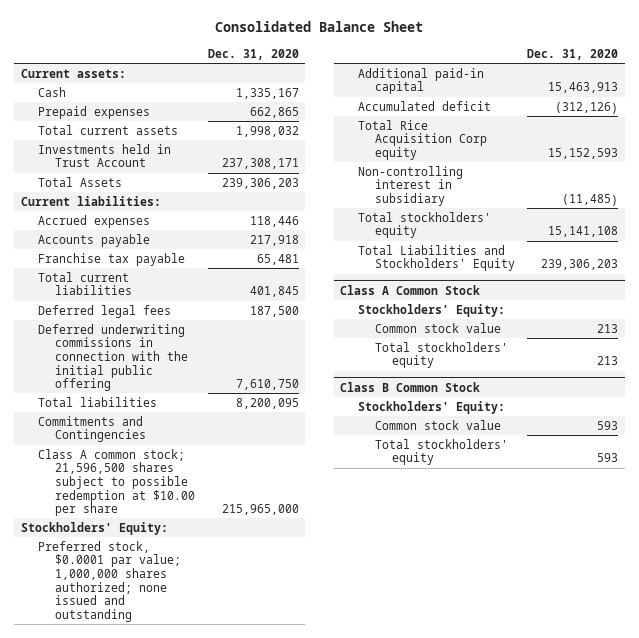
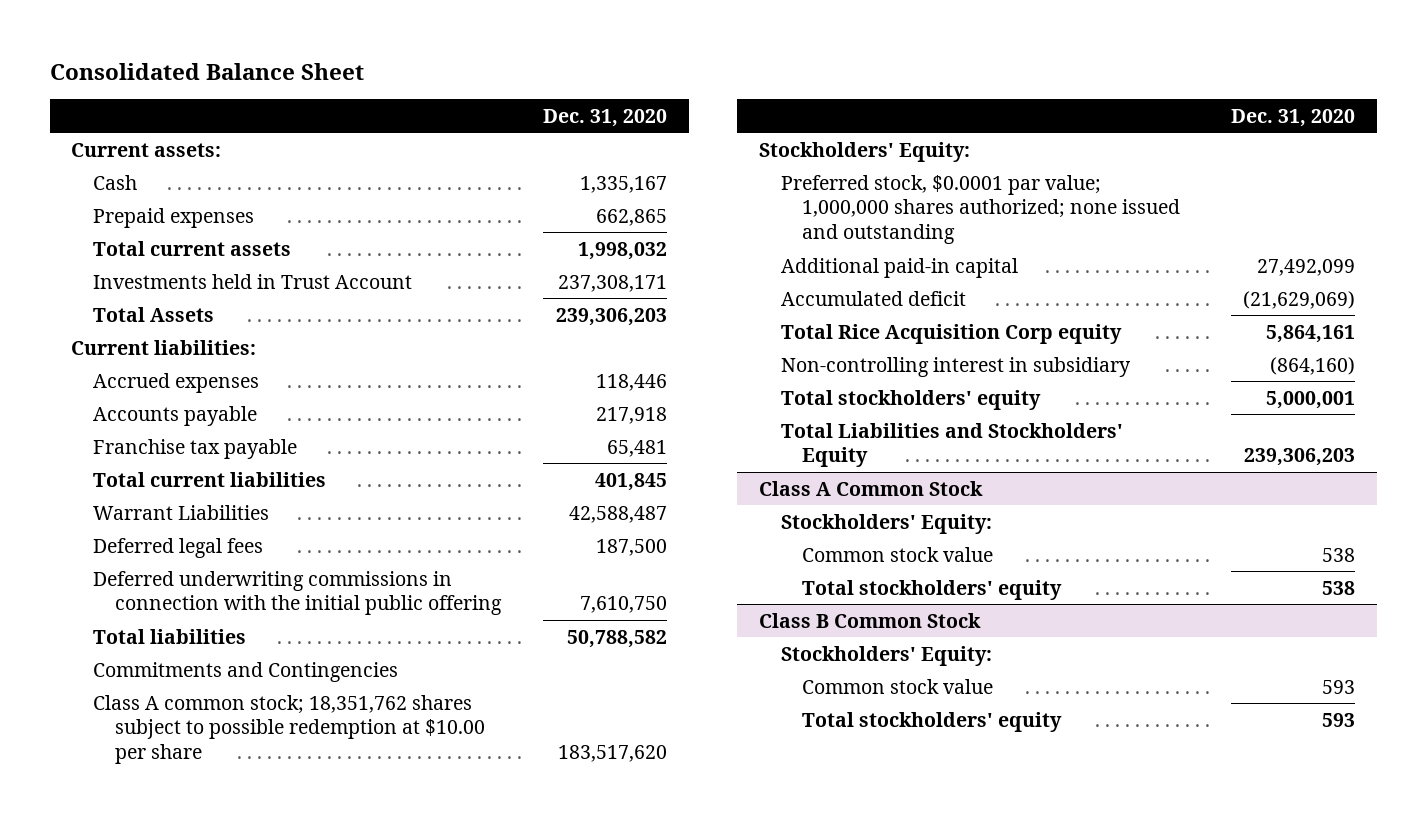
none -> [92,504,269,520] Warrant Liabilities
[235,397,299,409] 8,200,095 -> [567,629,668,648] 50,788,582
[37,448,195,517] Class A common stock; 21,596,500 shares subject to possible redemption at $10.00 per share -> [92,694,485,765] Class A common stock; 18,351,762 shares subject to possible redemption at $10.00 per share
[221,504,299,516] 215,965,000 -> [558,745,668,763] 183,517,620
[548,82,619,94] 15,463,913 -> [1257,258,1356,276] 27,492,099
[555,101,619,114] (312,126) -> [1243,290,1356,309] (21,629,069)
[548,147,619,159] 15,152,593 -> [1266,324,1356,343] 5,864,161
[562,193,619,206] (11,485) -> [1270,356,1356,375] (864,160)
[548,226,619,238] 15,141,108 -> [1266,390,1356,409] 5,000,001
[597,323,619,333] 213 -> [1322,547,1356,562] 538
[597,356,619,366] 213 -> [1322,580,1356,595] 538

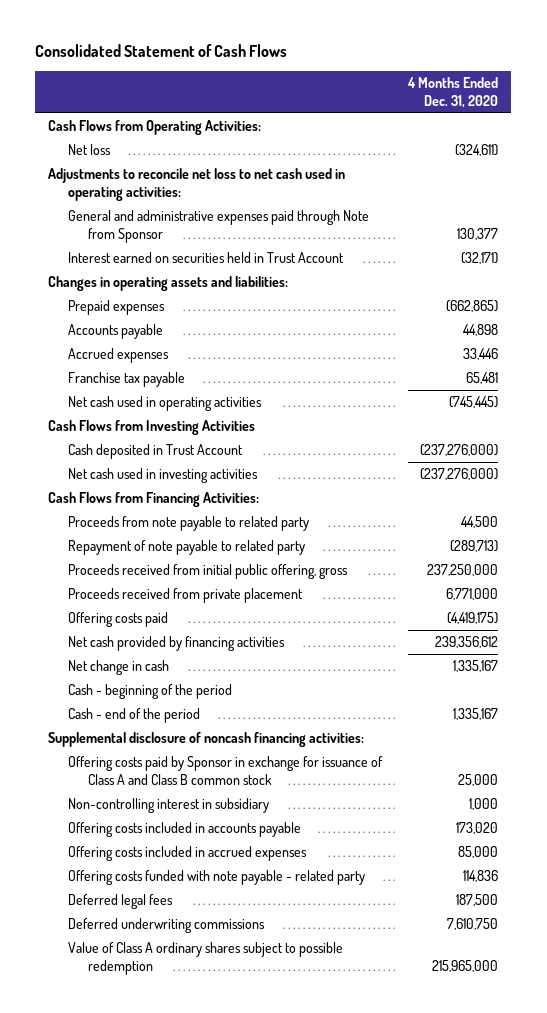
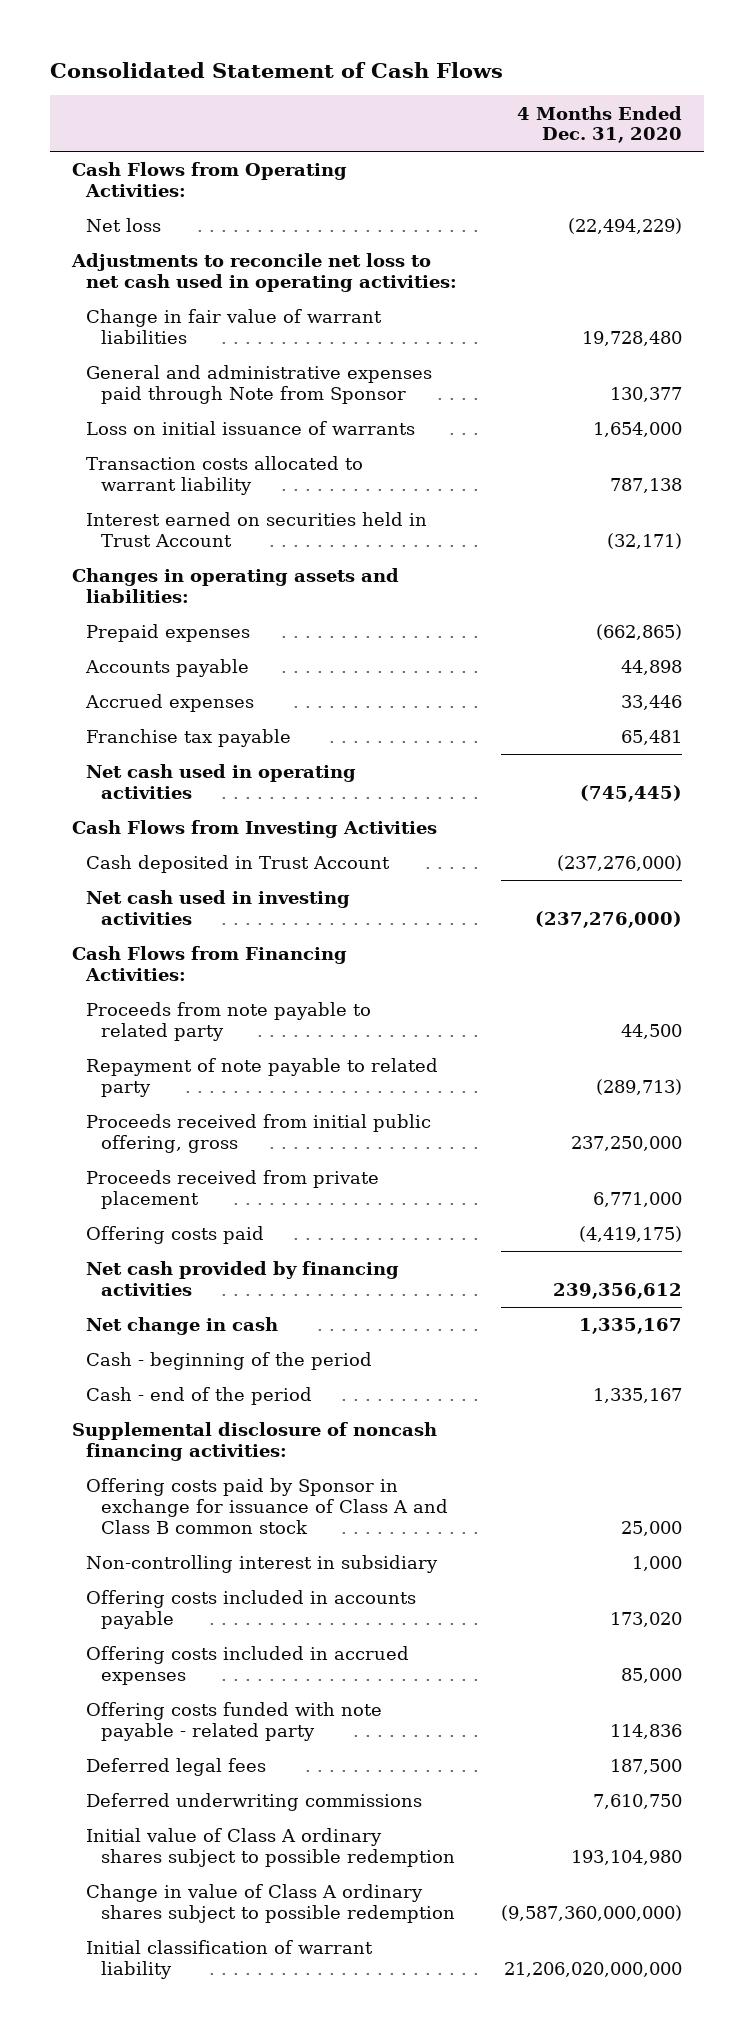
[455,144,499,157] (324,611) -> [567,218,682,235] (22,494,229)
none -> [86,309,383,344] Change in fair value of warrant liabilities
none -> [86,421,416,436] Loss on initial issuance of warrants
none -> [86,456,364,495] Transaction costs allocated to warrant liability
[68,942,344,975] Value of Class A ordinary shares subject to possible redemption -> [86,1828,455,1867] Initial value of Class A ordinary shares subject to possible redemption
[432,959,499,972] 215,965,000 -> [570,1849,682,1865] 193,104,980
none -> [86,1884,455,1923] Change in value of Class A ordinary shares subject to possible redemption
none -> [86,1940,374,1979] Initial classification of warrant liability

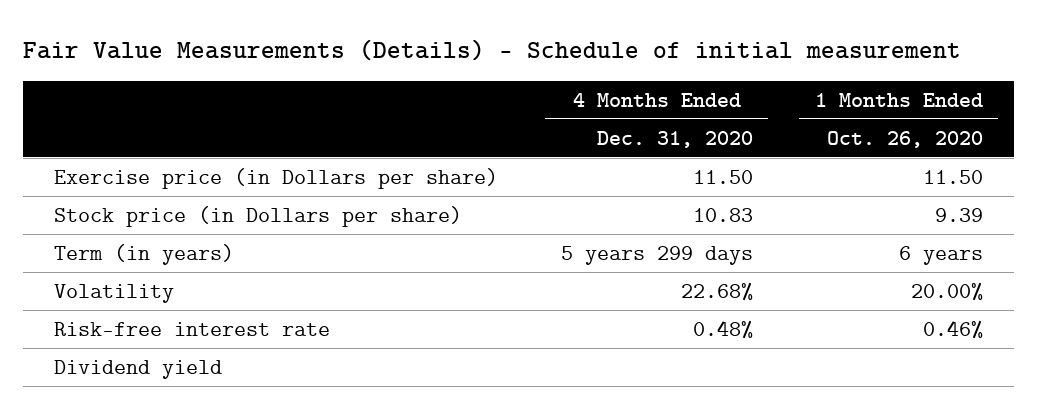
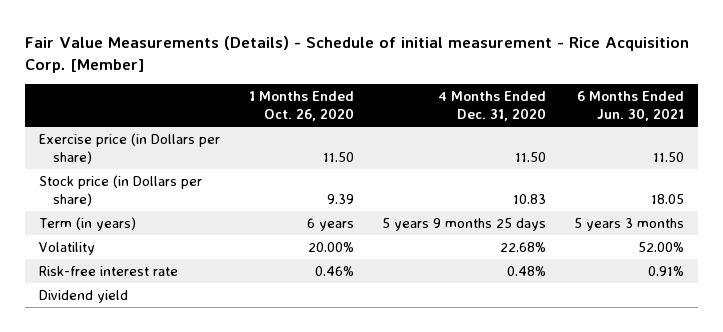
[23,39,962,62] Fair Value Measurements (Details) - Schedule of initial measurement -> [25,35,690,73] Fair Value Measurements (Details) - Schedule of initial measurement - Rice Acquisition Corp. [Member]
none -> [577,91,685,122] 6 Months Ended Jun. 30, 2021
[560,245,753,265] 5 years 299 days -> [381,217,546,231] 5 years 9 months 25 days

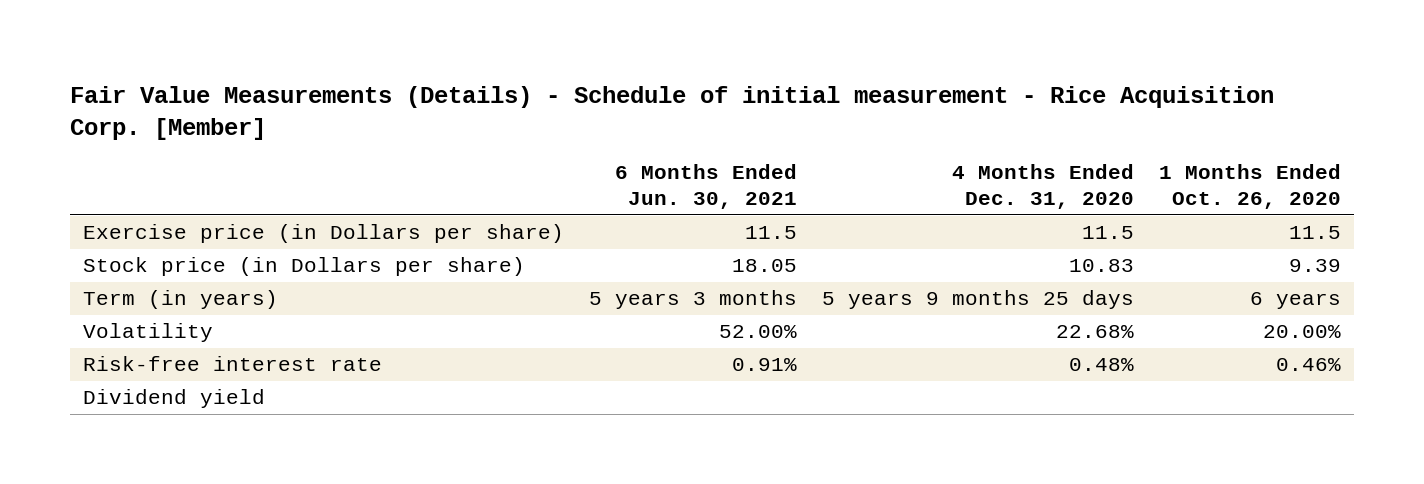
[322,151,354,162] 11.50 -> [1289,226,1342,240] 11.5
[514,151,546,162] 11.50 -> [1082,226,1135,240] 11.5
[653,151,685,162] 11.50 -> [744,226,797,240] 11.5

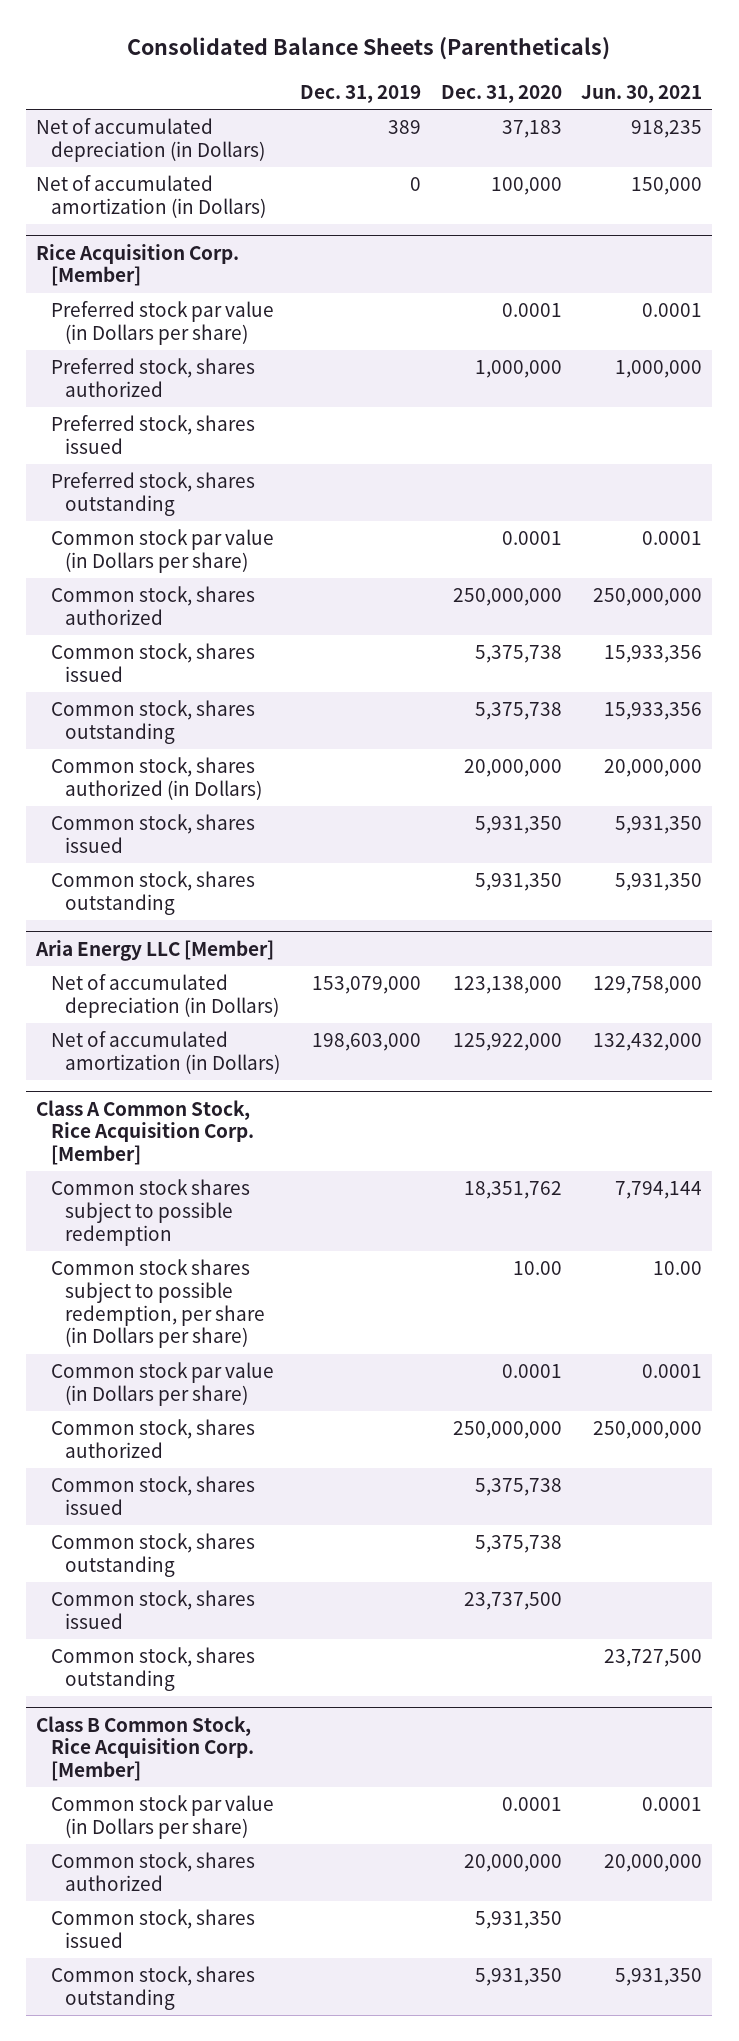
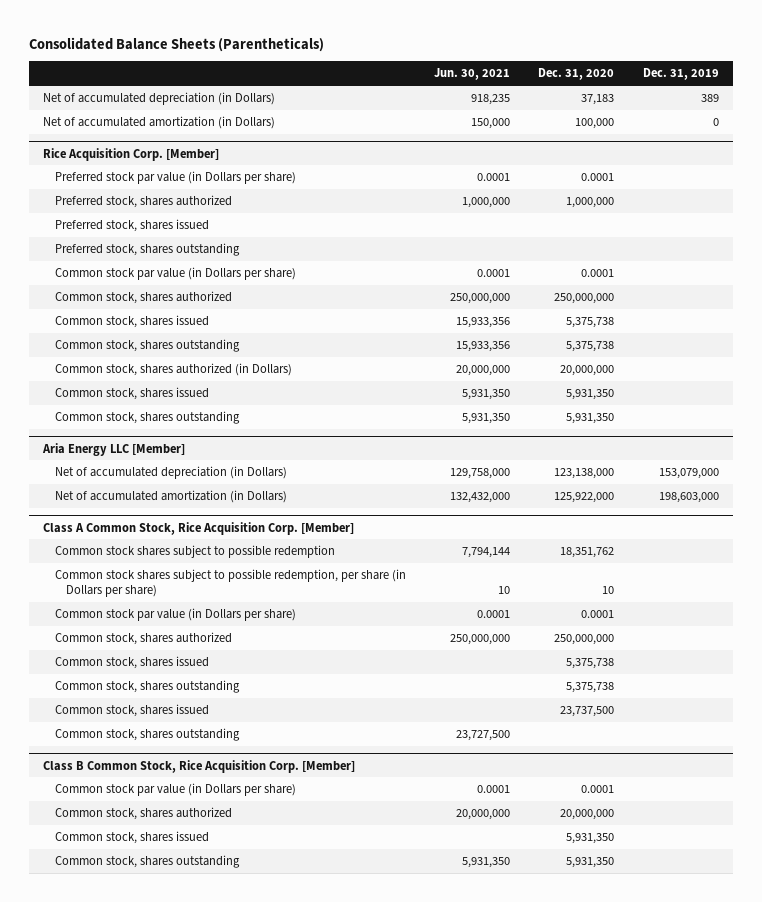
[512,1261,562,1276] 10.00 -> [602,586,615,595] 10
[653,1261,703,1276] 10.00 -> [498,586,511,595] 10

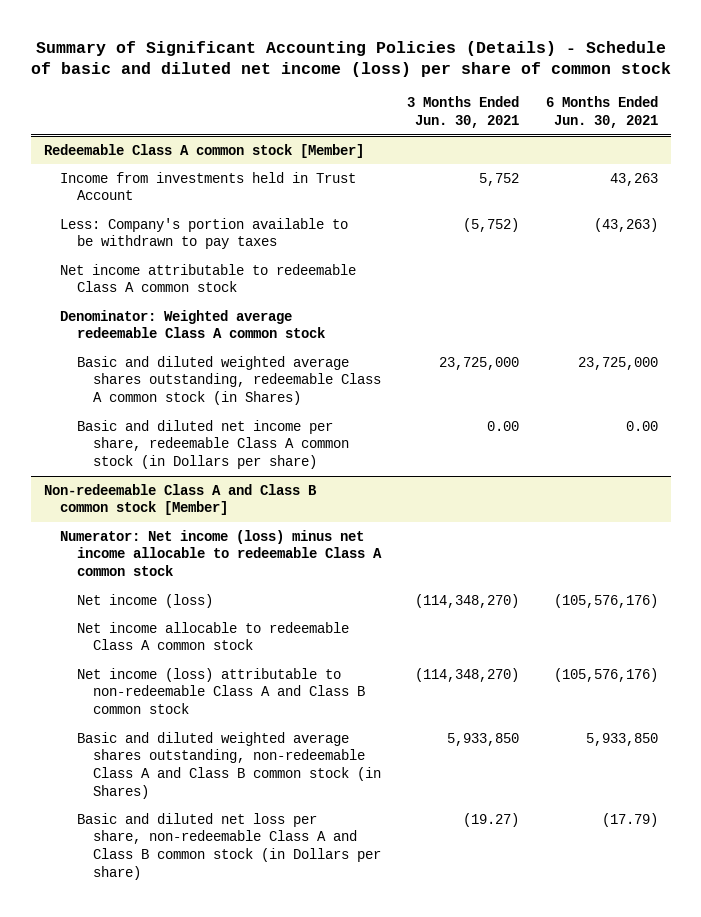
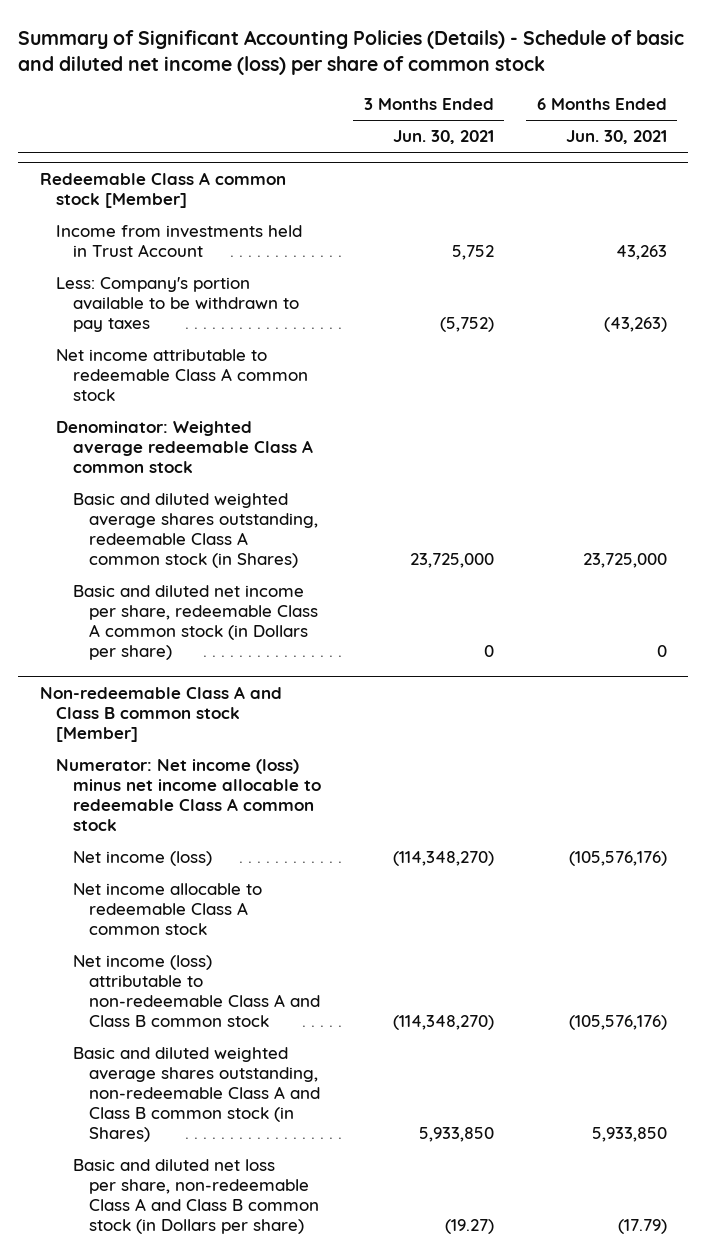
[487,420,520,431] 0.00 -> [483,644,494,657] 0
[625,420,658,431] 0.00 -> [656,644,667,657] 0

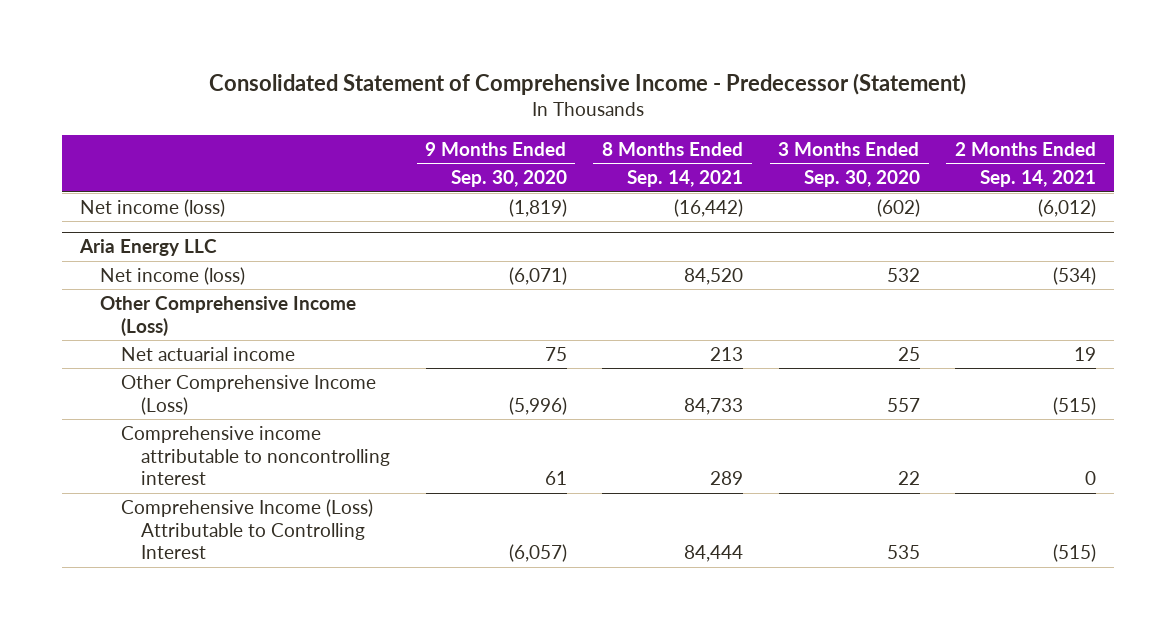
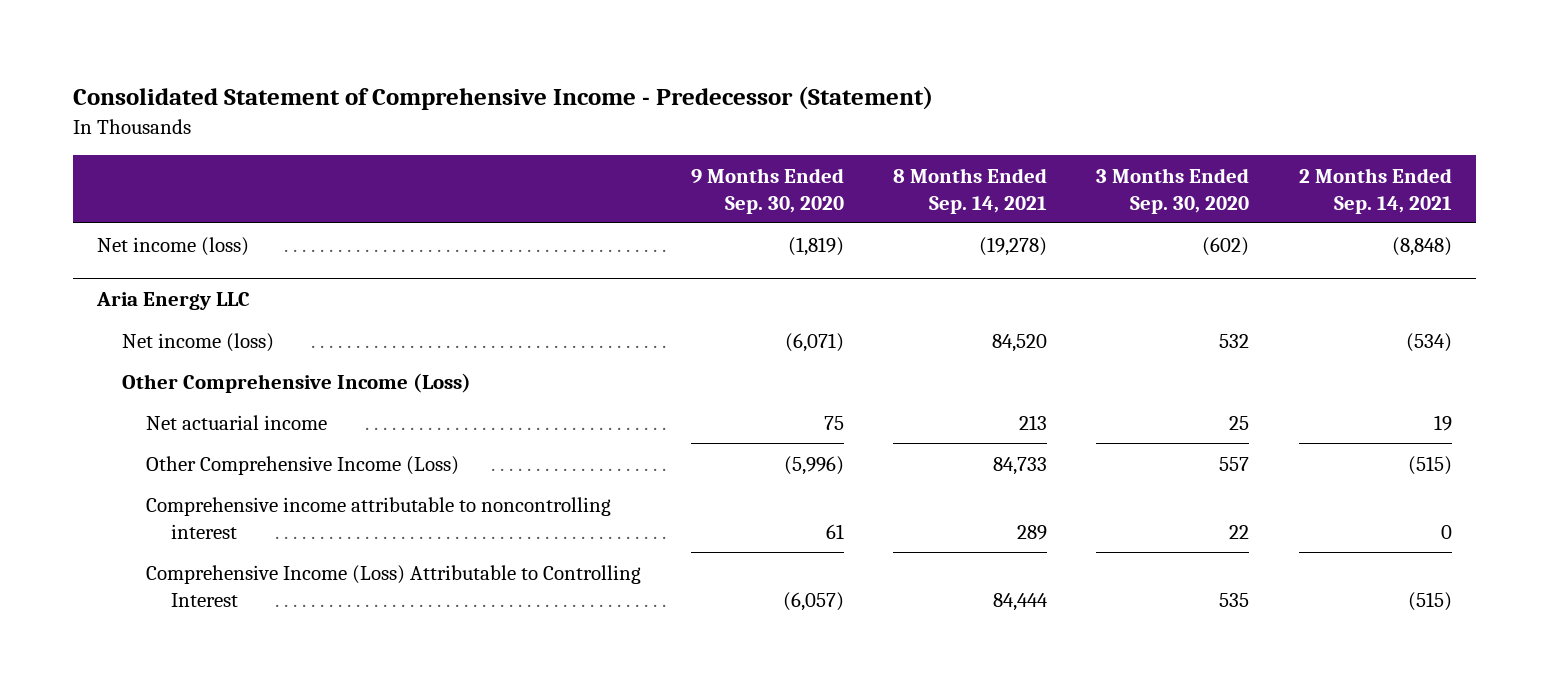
[674,198,744,217] (16,442) -> [979,236,1048,256] (19,278)
[1038,198,1097,217] (6,012) -> [1391,236,1452,256] (8,848)

